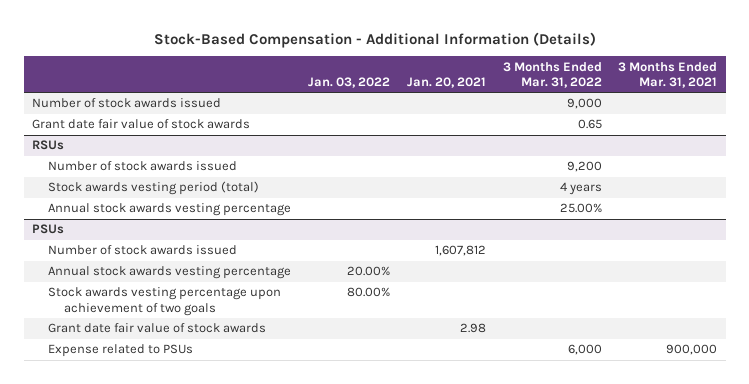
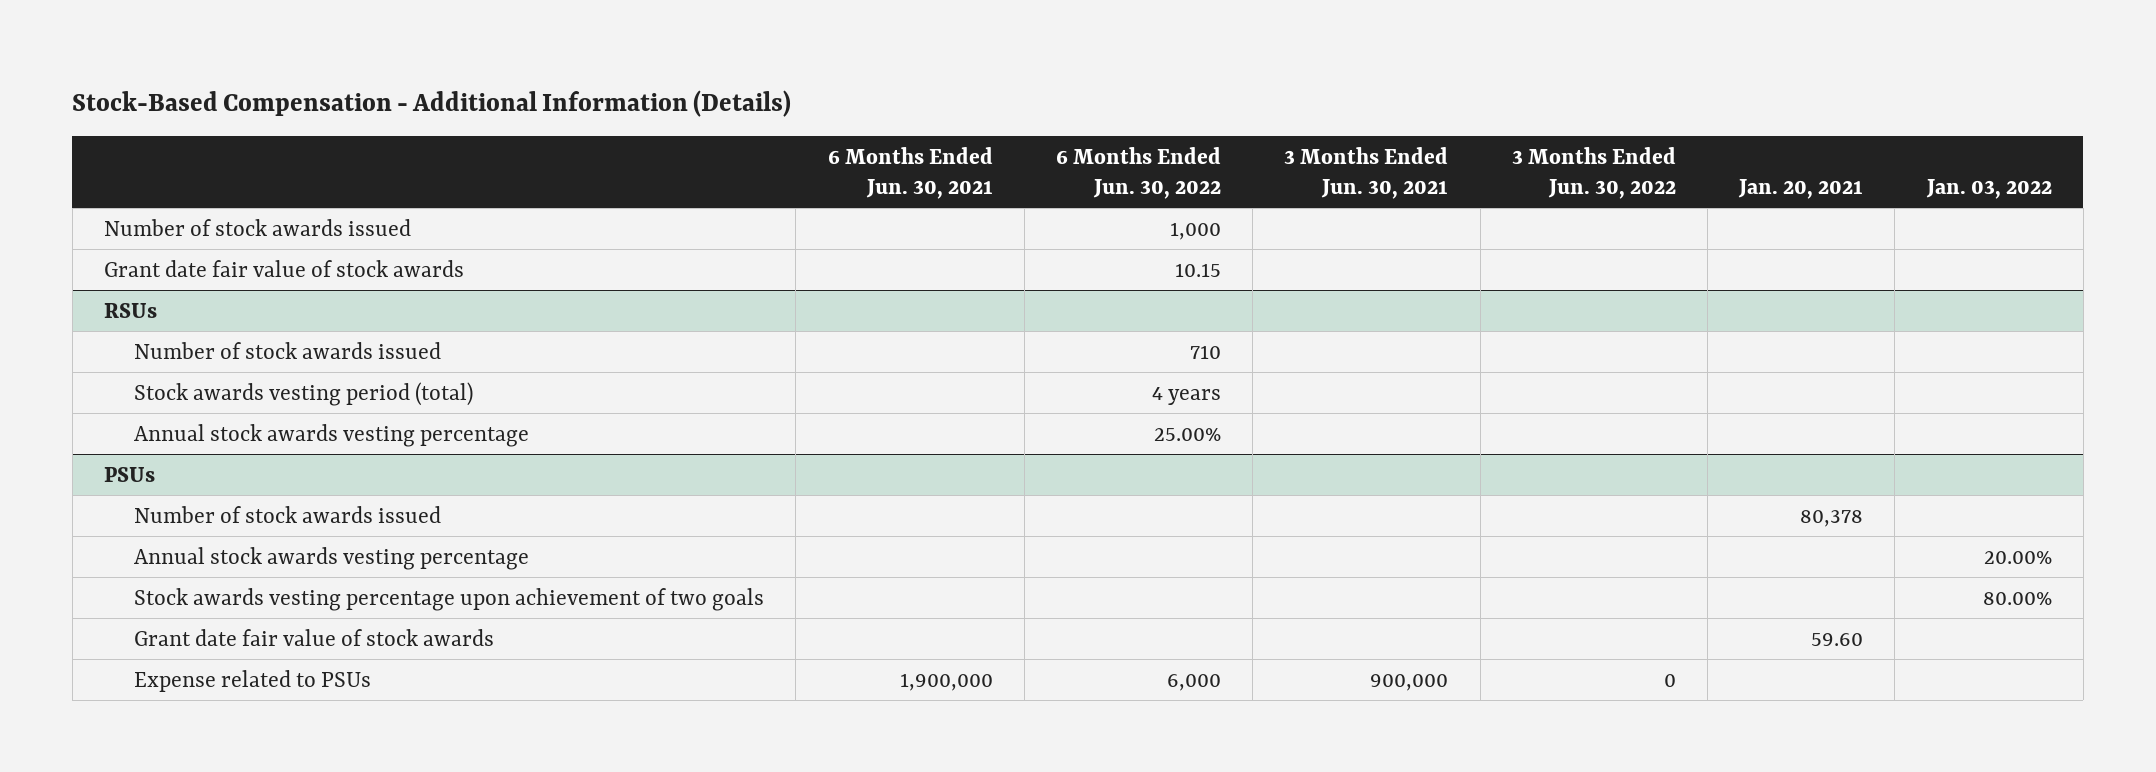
[502,61,602,88] 3 Months Ended Mar. 31, 2022 -> none
[618,61,718,88] 3 Months Ended Mar. 31, 2021 -> none
none -> [827,146,993,199] 6 Months Ended Jun. 30, 2021
none -> [1055,146,1221,199] 6 Months Ended Jun. 30, 2022
none -> [1284,146,1449,199] 3 Months Ended Jun. 30, 2021
none -> [1511,146,1676,199] 3 Months Ended Jun. 30, 2022
[434,245,486,257] 1,607,812 -> [1800,509,1864,527] 80,378
[459,323,486,334] 2.98 -> [1811,632,1864,646] 59.60

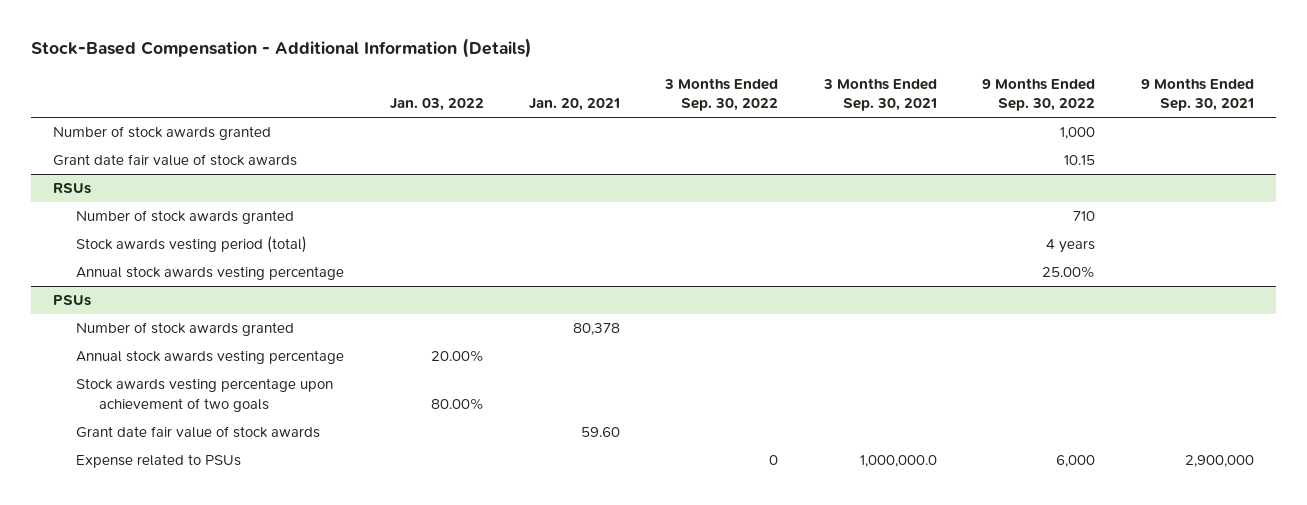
[827,146,993,199] 6 Months Ended Jun. 30, 2021 -> none
[1055,146,1221,199] 6 Months Ended Jun. 30, 2022 -> none
[1284,146,1449,199] 3 Months Ended Jun. 30, 2021 -> none
[1511,146,1676,199] 3 Months Ended Jun. 30, 2022 -> none
none -> [664,77,779,112] 3 Months Ended Sep. 30, 2022
none -> [822,77,937,112] 3 Months Ended Sep. 30, 2021
none -> [982,77,1096,112] 9 Months Ended Sep. 30, 2022
none -> [1140,77,1254,112] 9 Months Ended Sep. 30, 2021
[104,218,412,236] Number of stock awards issued -> [53,126,272,141] Number of stock awards granted
[134,341,442,359] Number of stock awards issued -> [76,210,295,225] Number of stock awards granted
[134,505,442,523] Number of stock awards issued -> [76,322,295,337] Number of stock awards granted

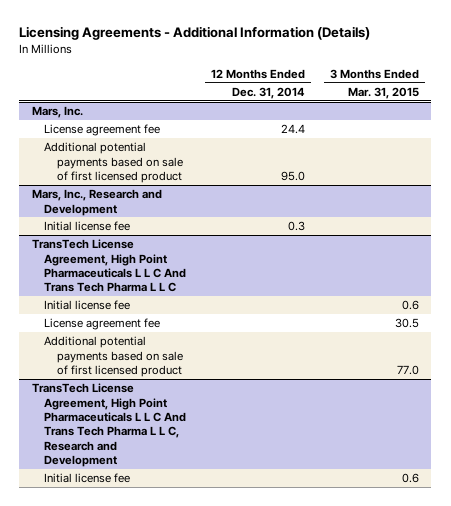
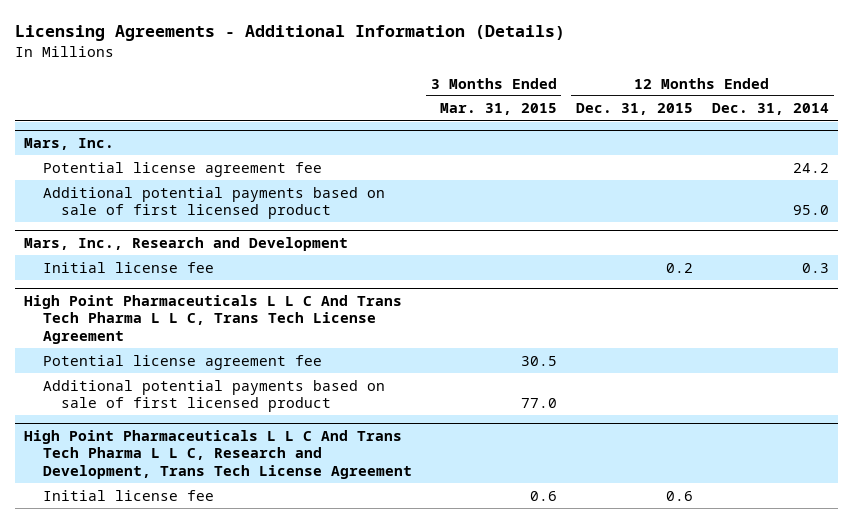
none -> [575,103,693,116] Dec. 31, 2015
[44,124,161,137] License agreement fee -> [42,161,322,177] Potential license agreement fee
[281,124,306,135] 24.4 -> [792,162,829,173] 24.2
[44,300,131,311] Initial license fee -> none
[31,239,187,293] TransTech License Agreement, High Point Pharmaceuticals L L C And Trans Tech Pharma L L C -> [24,295,403,344] High Point Pharmaceuticals L L C And Trans Tech Pharma L L C, Trans Tech License Agreement
[44,318,161,331] License agreement fee -> [42,354,322,370] Potential license agreement fee
[31,383,187,468] TransTech License Agreement, High Point Pharmaceuticals L L C And Trans Tech Pharma L L C, Research and Development -> [24,430,412,479] High Point Pharmaceuticals L L C And Trans Tech Pharma L L C, Research and Development, Trans Tech License Agreement

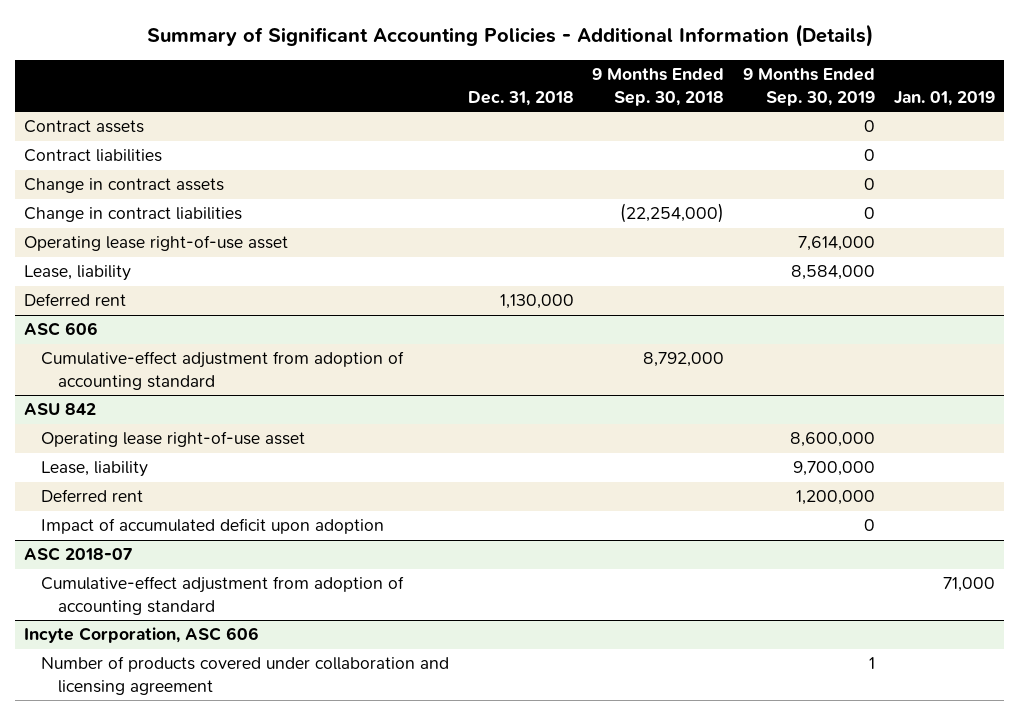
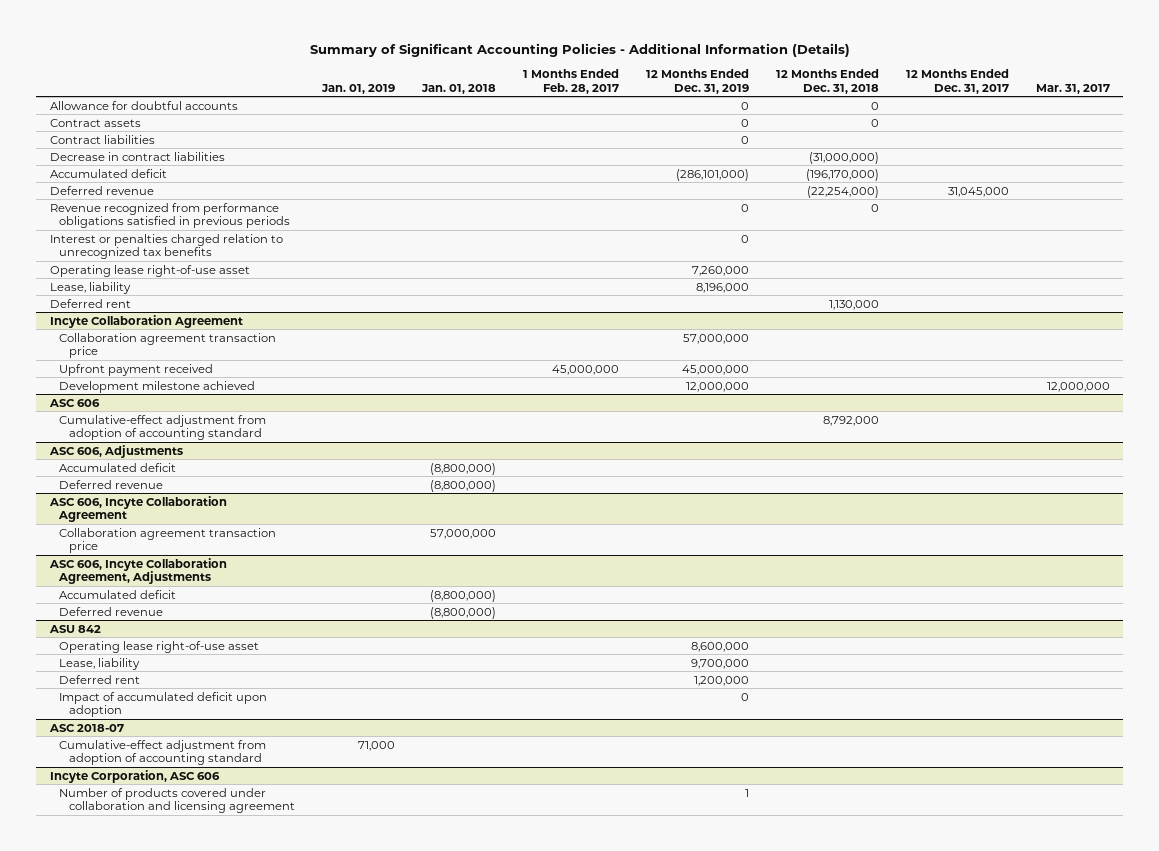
[467,90,574,106] Dec. 31, 2018 -> none
[592,68,725,106] 9 Months Ended Sep. 30, 2018 -> none
[743,68,876,106] 9 Months Ended Sep. 30, 2019 -> none
none -> [420,83,496,94] Jan. 01, 2018
none -> [522,69,619,94] 1 Months Ended Feb. 28, 2017
none -> [645,69,749,94] 12 Months Ended Dec. 31, 2019
none -> [775,69,879,94] 12 Months Ended Dec. 31, 2018
none -> [905,69,1009,94] 12 Months Ended Dec. 31, 2017
none -> [1035,83,1110,94] Mar. 31, 2017
none -> [49,100,238,110] Allowance for doubtful accounts
[24,178,225,194] Change in contract assets -> none
none -> [49,151,225,161] Decrease in contract liabilities
none -> [49,168,167,178] Accumulated deficit
[24,207,243,223] Change in contract liabilities -> [49,185,154,195] Deferred revenue
none -> [49,202,291,229] Revenue recognized from performance obligations satisfied in previous periods
none -> [49,233,283,260] Interest or penalties charged relation to unrecognized tax benefits
none -> [49,314,243,328] Incyte Collaboration Agreement
none -> [59,332,277,359] Collaboration agreement transaction price
none -> [59,363,214,376] Upfront payment received
none -> [59,380,256,393] Development milestone achieved
none -> [48,444,183,458] ASC 606, Adjustments
none -> [59,462,177,472] Accumulated deficit
none -> [59,479,164,489] Deferred revenue
none -> [48,495,227,523] ASC 606, Incyte Collaboration Agreement
none -> [59,527,277,554] Collaboration agreement transaction price
none -> [48,557,227,585] ASC 606, Incyte Collaboration Agreement, Adjustments
none -> [59,589,177,599] Accumulated deficit
none -> [59,606,164,616] Deferred revenue

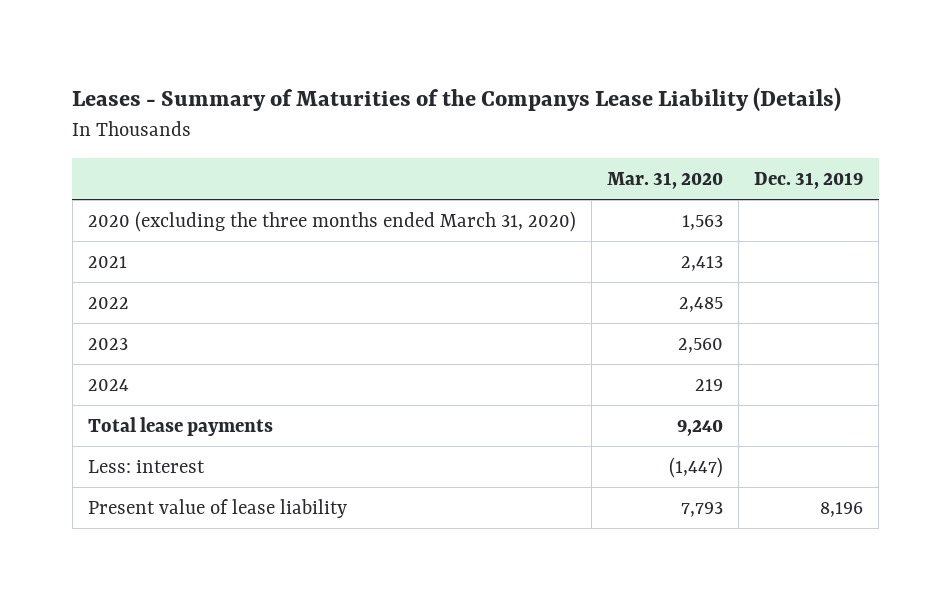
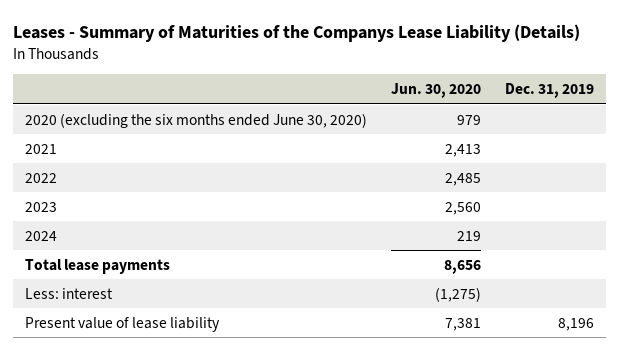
[607,172,724,190] Mar. 31, 2020 -> none
none -> [391,83,482,99] Jun. 30, 2020
[87,210,576,232] 2020 (excluding the three months ended March 31, 2020) -> [25,112,368,128] 2020 (excluding the six months ended June 30, 2020)

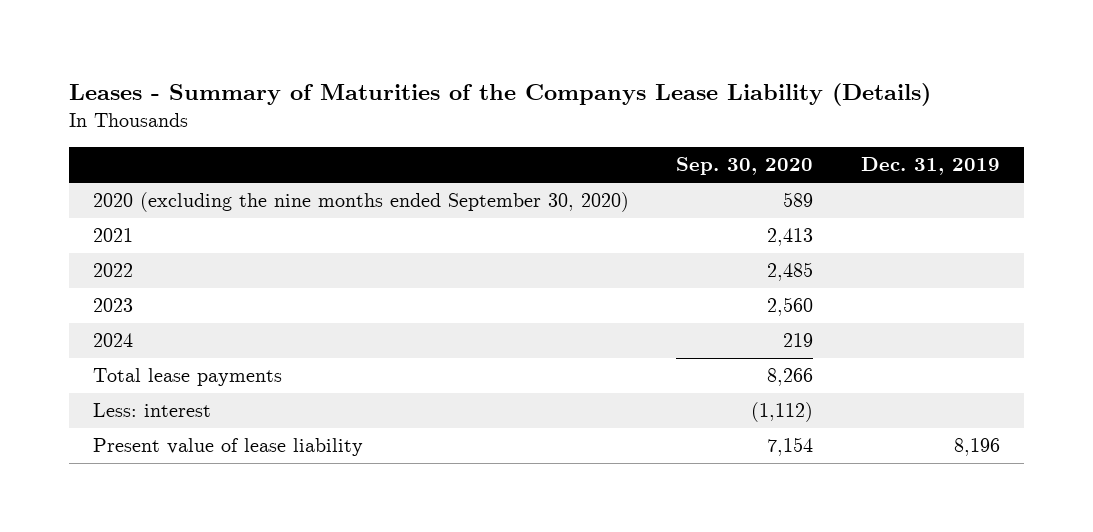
[391,83,482,99] Jun. 30, 2020 -> none
none -> [676,157,814,176] Sep. 30, 2020
[25,112,368,128] 2020 (excluding the six months ended June 30, 2020) -> [92,192,629,213] 2020 (excluding the nine months ended September 30, 2020)

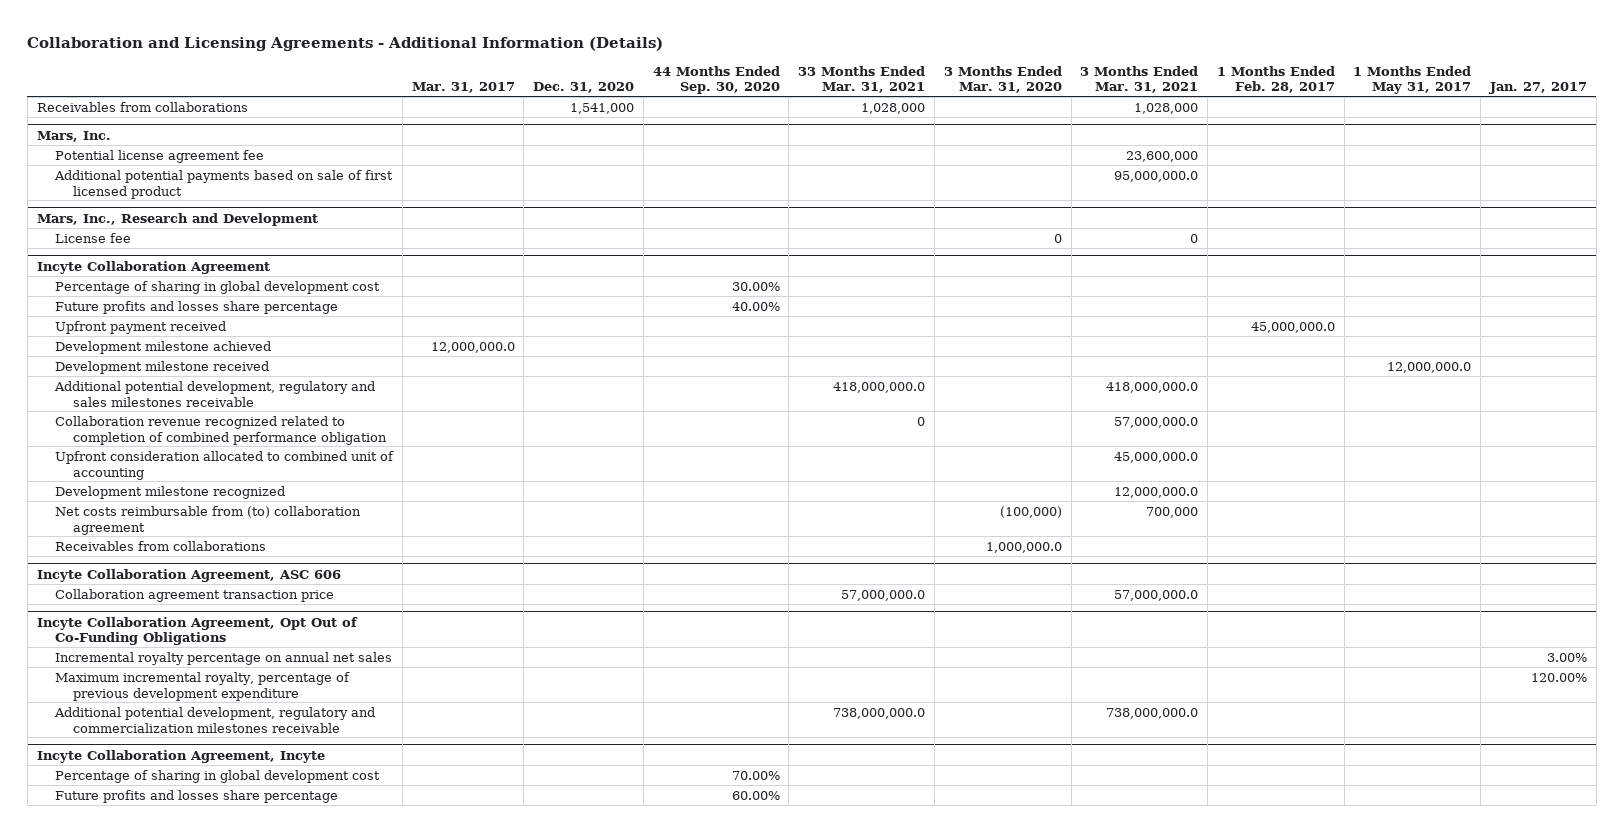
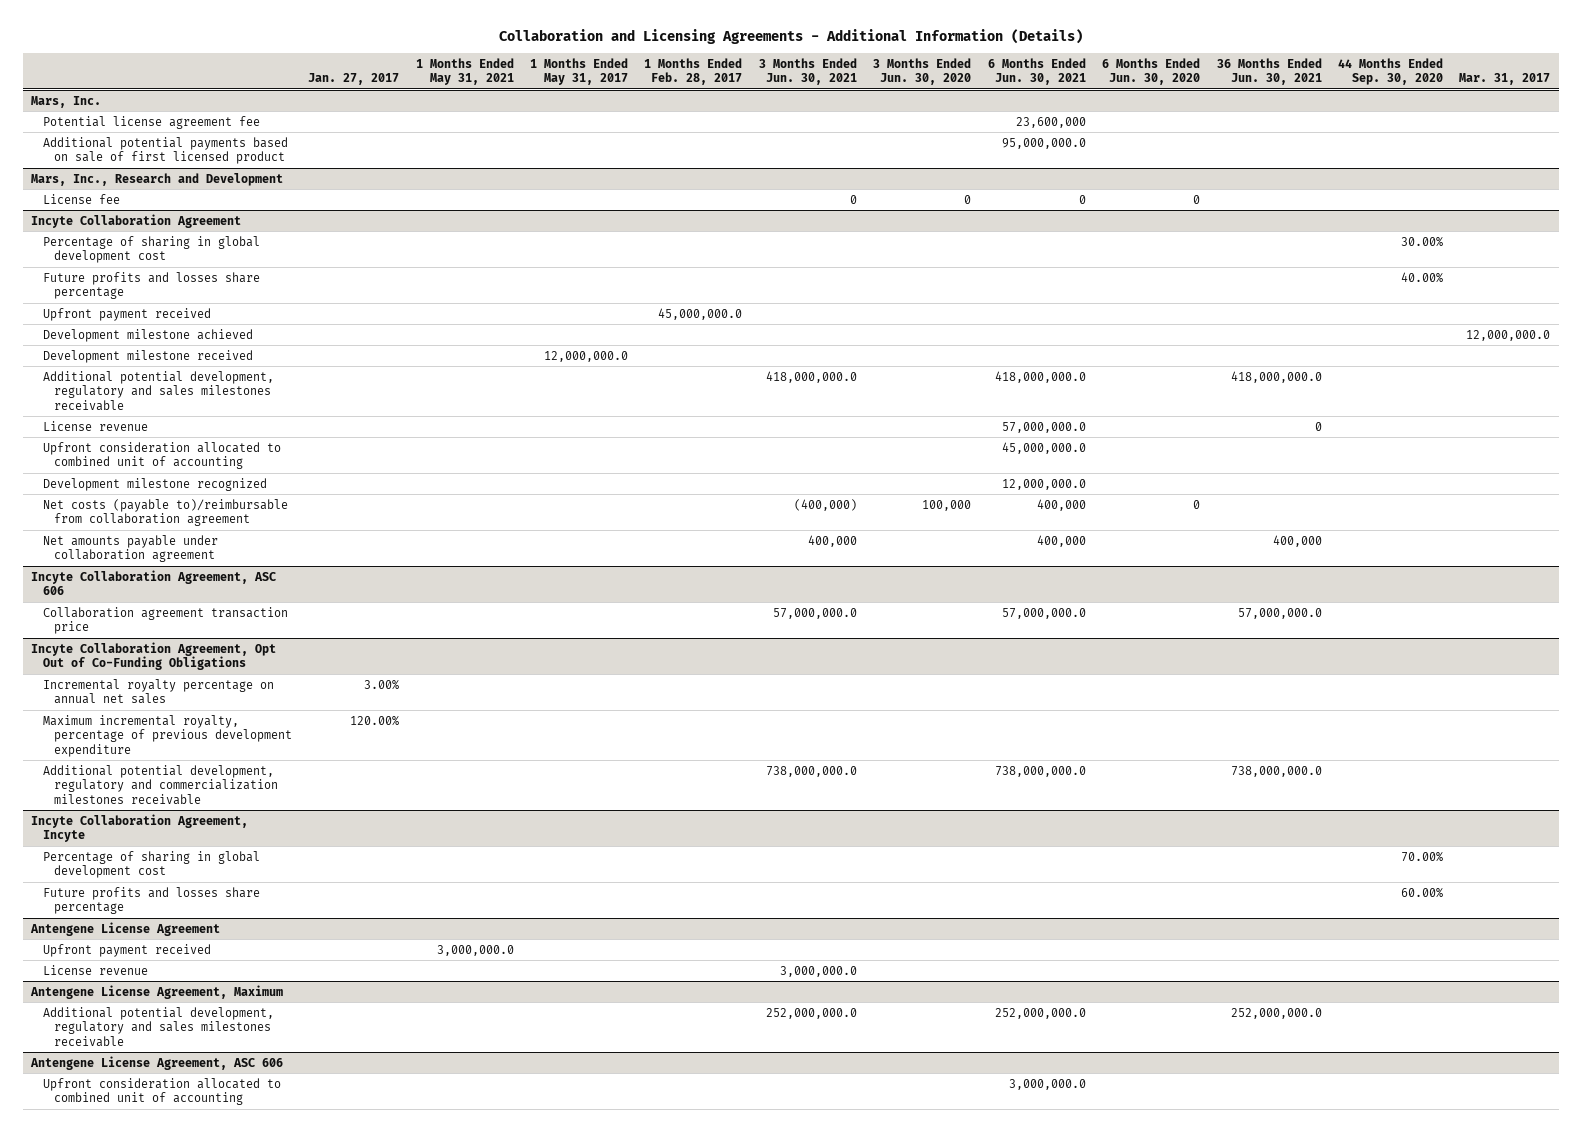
[533,82,635,94] Dec. 31, 2020 -> none
[798,65,926,94] 33 Months Ended Mar. 31, 2021 -> none
[943,65,1062,94] 3 Months Ended Mar. 31, 2020 -> none
[1080,65,1199,94] 3 Months Ended Mar. 31, 2021 -> none
none -> [415,57,514,86] 1 Months Ended May 31, 2021
none -> [758,57,857,86] 3 Months Ended Jun. 30, 2021
none -> [873,57,972,86] 3 Months Ended Jun. 30, 2020
none -> [987,57,1086,86] 6 Months Ended Jun. 30, 2021
none -> [1102,57,1201,86] 6 Months Ended Jun. 30, 2020
none -> [1216,57,1322,86] 36 Months Ended Jun. 30, 2021
[36,101,248,112] Receivables from collaborations -> none
[54,415,388,445] Collaboration revenue recognized related to completion of combined performance obligation -> [42,420,148,431] License revenue
[54,540,266,551] Receivables from collaborations -> none
[54,505,361,535] Net costs reimbursable from (to) collaboration agreement -> [42,498,288,527] Net costs (payable to)/reimbursable from collaboration agreement
none -> [42,534,218,563] Net amounts payable under collaboration agreement
none -> [30,921,221,936] Antengene License Agreement
none -> [42,943,211,957] Upfront payment received
none -> [42,964,148,975] License revenue
none -> [30,984,284,999] Antengene License Agreement, Maximum
none -> [42,1006,274,1047] Additional potential development, regulatory and sales milestones receivable
none -> [30,1055,284,1070] Antengene License Agreement, ASC 606
none -> [42,1077,281,1106] Upfront consideration allocated to combined unit of accounting

